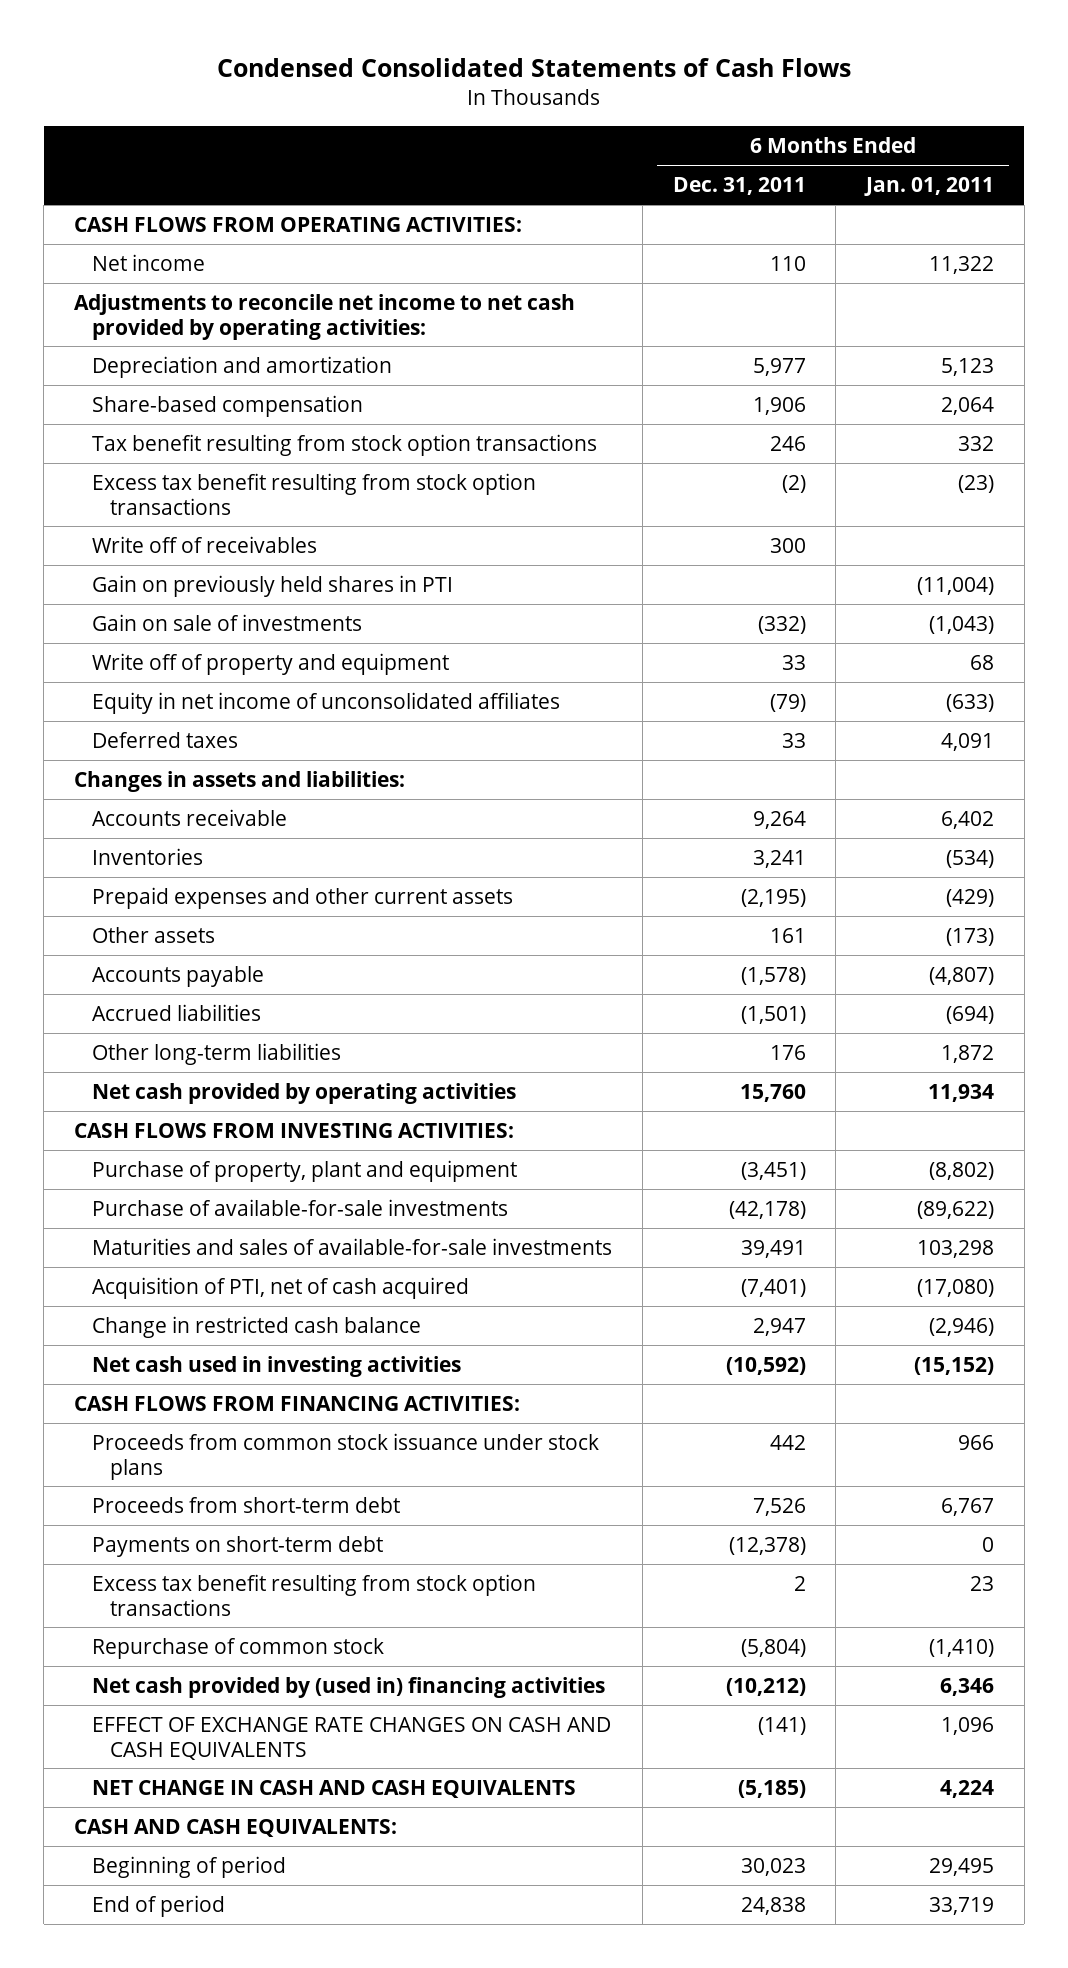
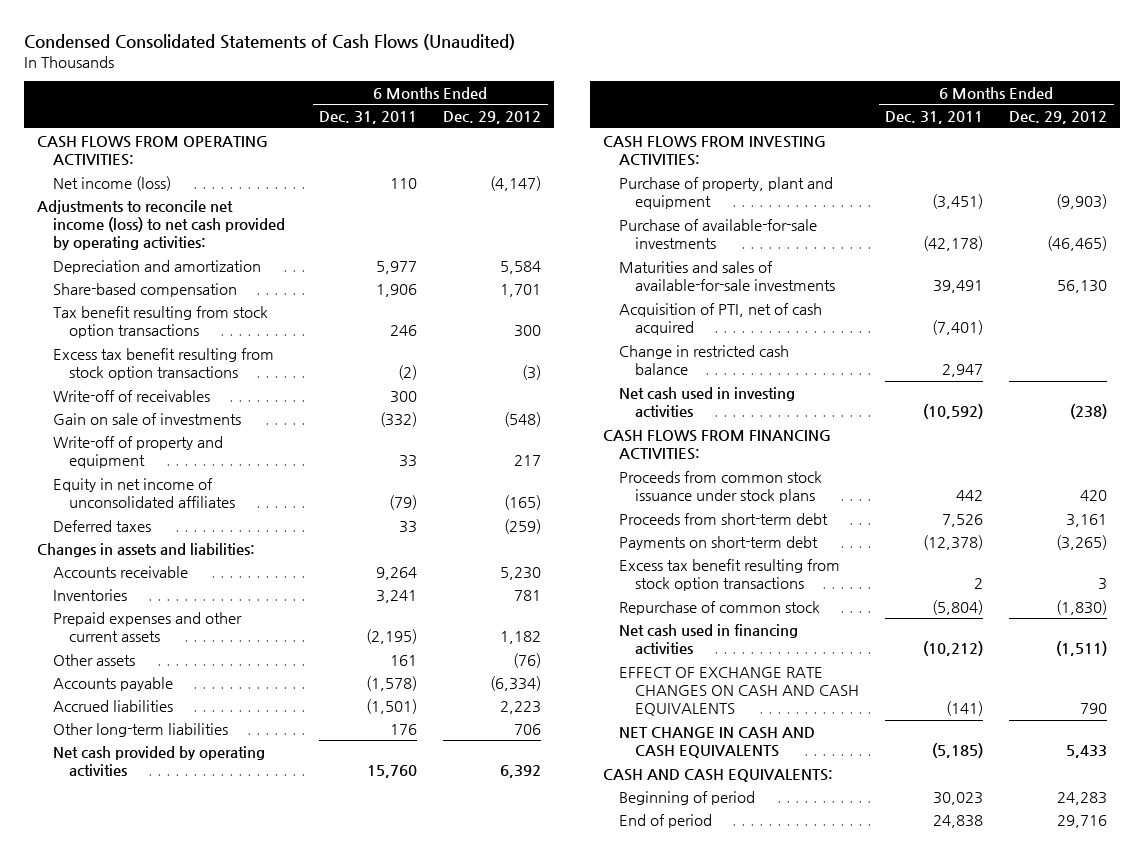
[217,57,852,77] Condensed Consolidated Statements of Cash Flows -> [24,33,516,50] Condensed Consolidated Statements of Cash Flows (Unaudited)
[864,177,995,197] Jan. 01, 2011 -> none
none -> [443,111,542,125] Dec. 29, 2012
[91,253,205,271] Net income -> [53,175,172,191] Net income (loss)
[74,293,576,340] Adjustments to reconcile net income to net cash provided by operating activities: -> [37,199,286,251] Adjustments to reconcile net income (loss) to net cash provided by operating activities:
[91,574,453,597] Gain on previously held shares in PTI -> none
[91,535,317,553] Write off of receivables -> [53,389,211,402] Write-off of receivables
[91,652,449,675] Write off of property and equipment -> [53,435,224,469] Write-off of property and equipment
[91,1676,605,1698] Net cash provided by (used in) financing activities -> [619,623,799,655] Net cash used in financing activities

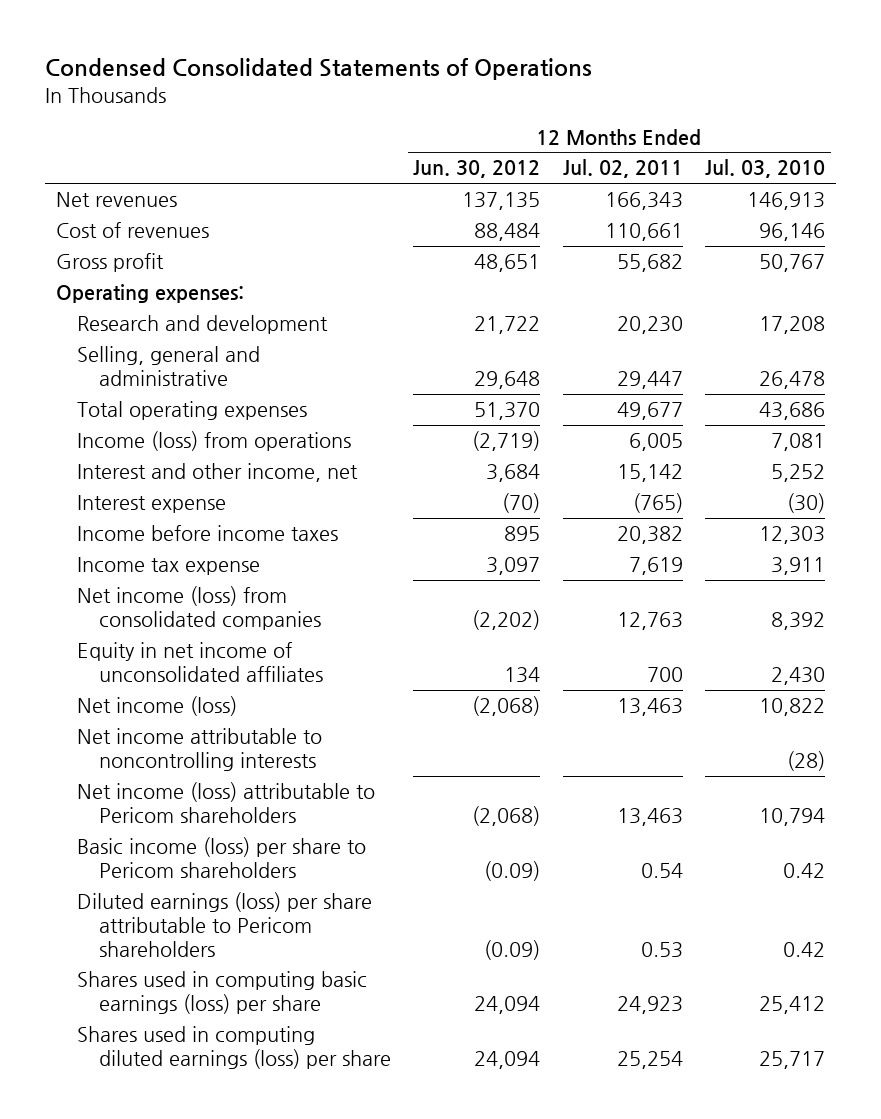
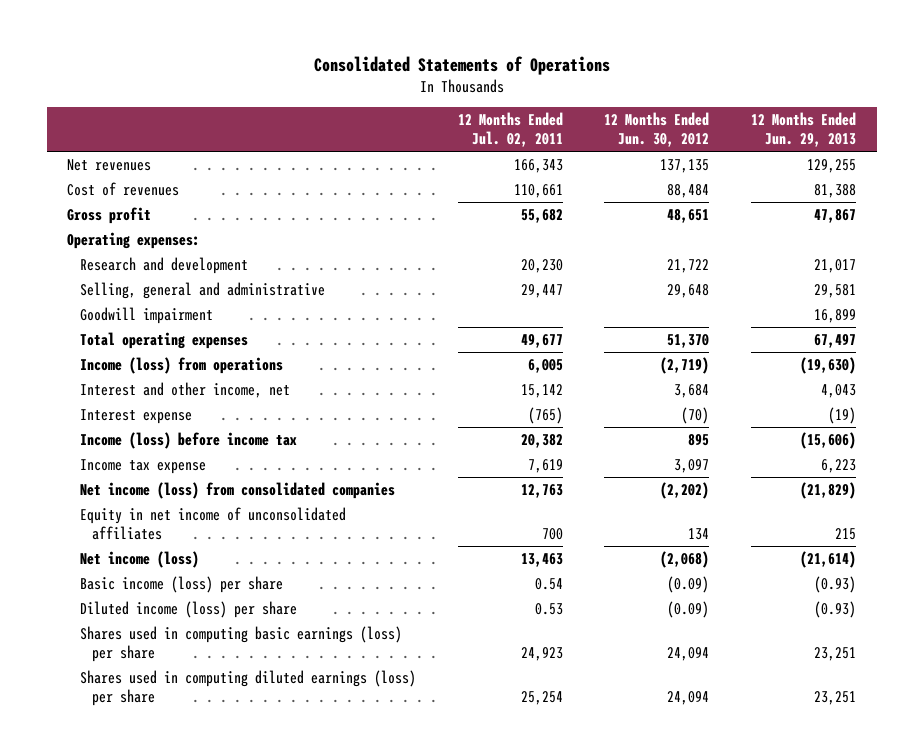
[44,58,592,81] Condensed Consolidated Statements of Operations -> [313,55,610,75] Consolidated Statements of Operations
[704,159,825,179] Jul. 03, 2010 -> none
none -> [750,112,856,148] 12 Months Ended Jun. 29, 2013
none -> [79,307,213,325] Goodwill impairment
[77,525,339,542] Income before income taxes -> [79,432,297,450] Income (loss) before income tax
[77,728,323,772] Net income attributable to noncontrolling interests -> none
[77,782,376,824] Net income (loss) attributable to Pericom shareholders -> none
[77,837,367,879] Basic income (loss) per share to Pericom shareholders -> [79,576,283,594] Basic income (loss) per share
[77,892,373,957] Diluted earnings (loss) per share attributable to Pericom shareholders -> [79,601,297,619] Diluted income (loss) per share

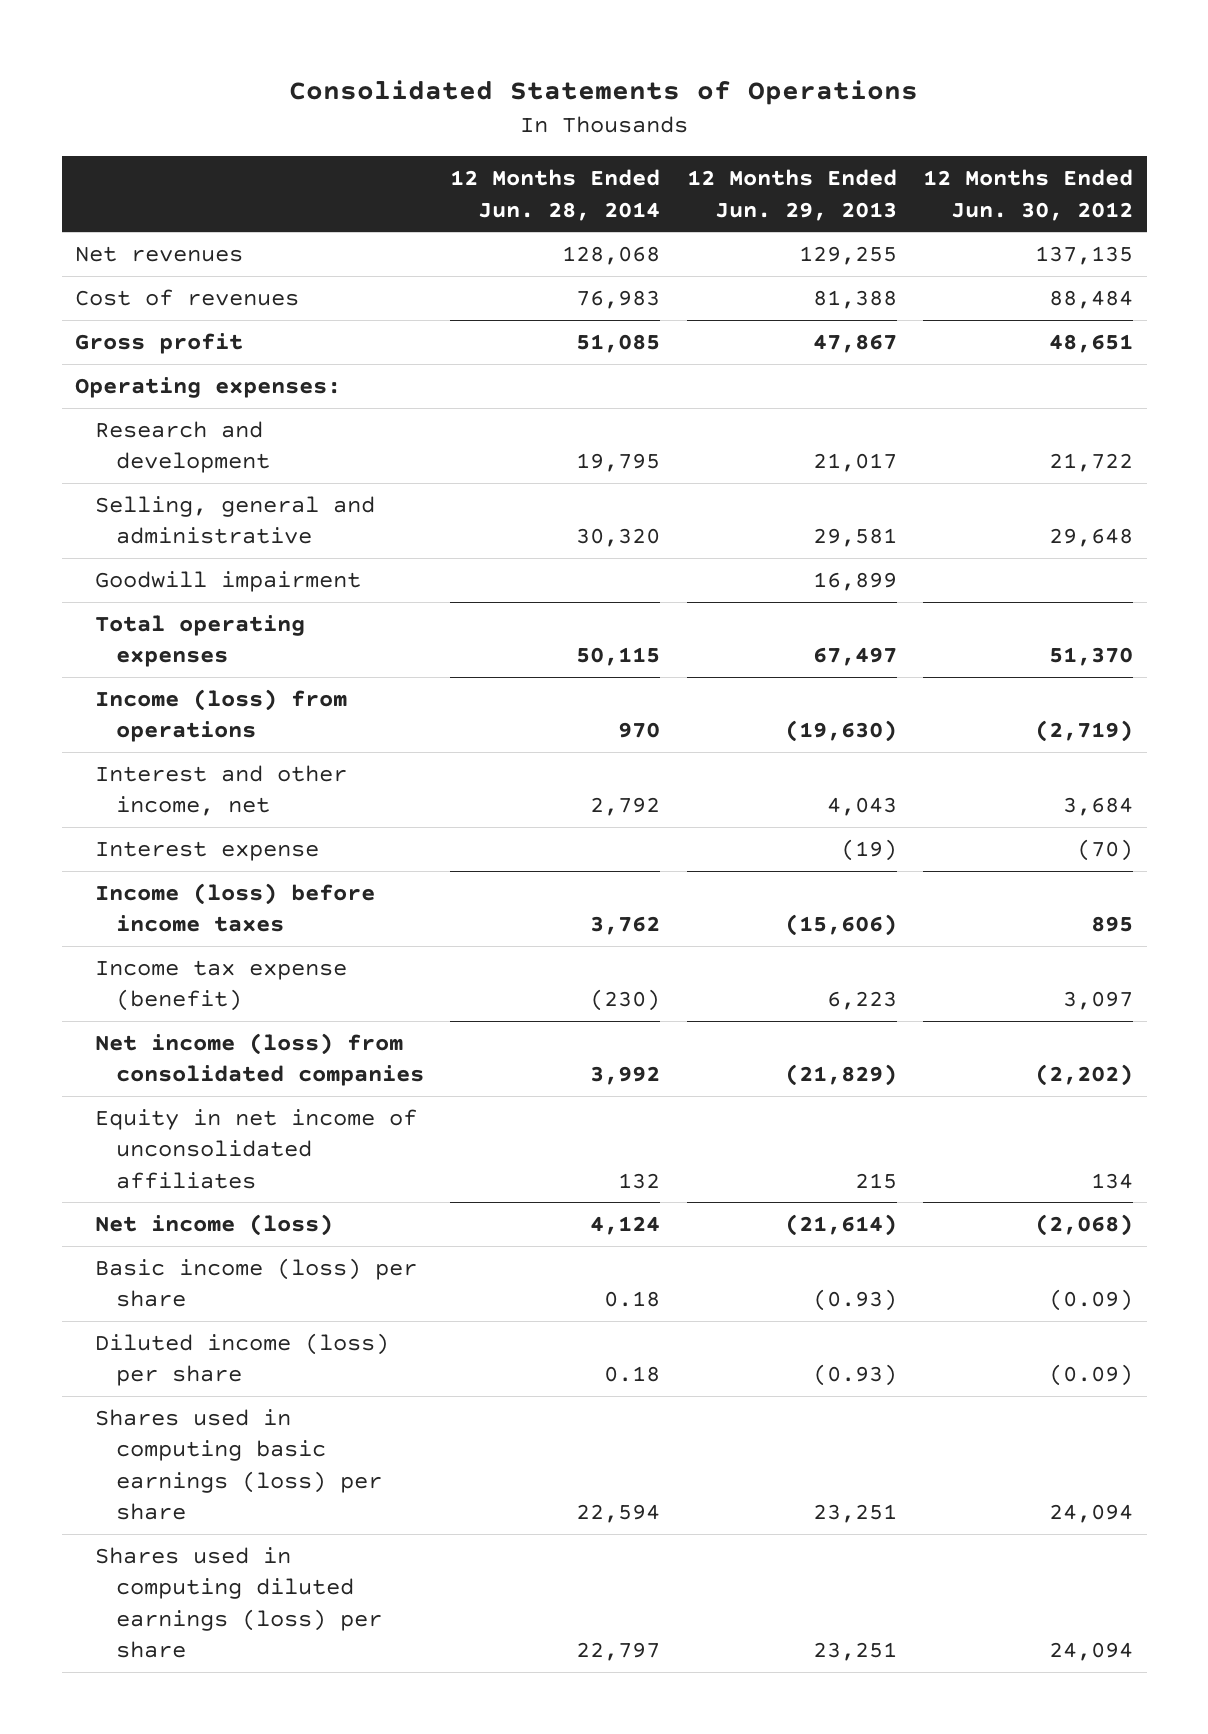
[457,112,563,148] 12 Months Ended Jul. 02, 2011 -> none
none -> [450,169,661,221] 12 Months Ended Jun. 28, 2014
[79,432,297,450] Income (loss) before income tax -> [95,883,376,933] Income (loss) before income taxes
[79,459,206,475] Income tax expense -> [95,960,348,1012] Income tax expense (benefit)

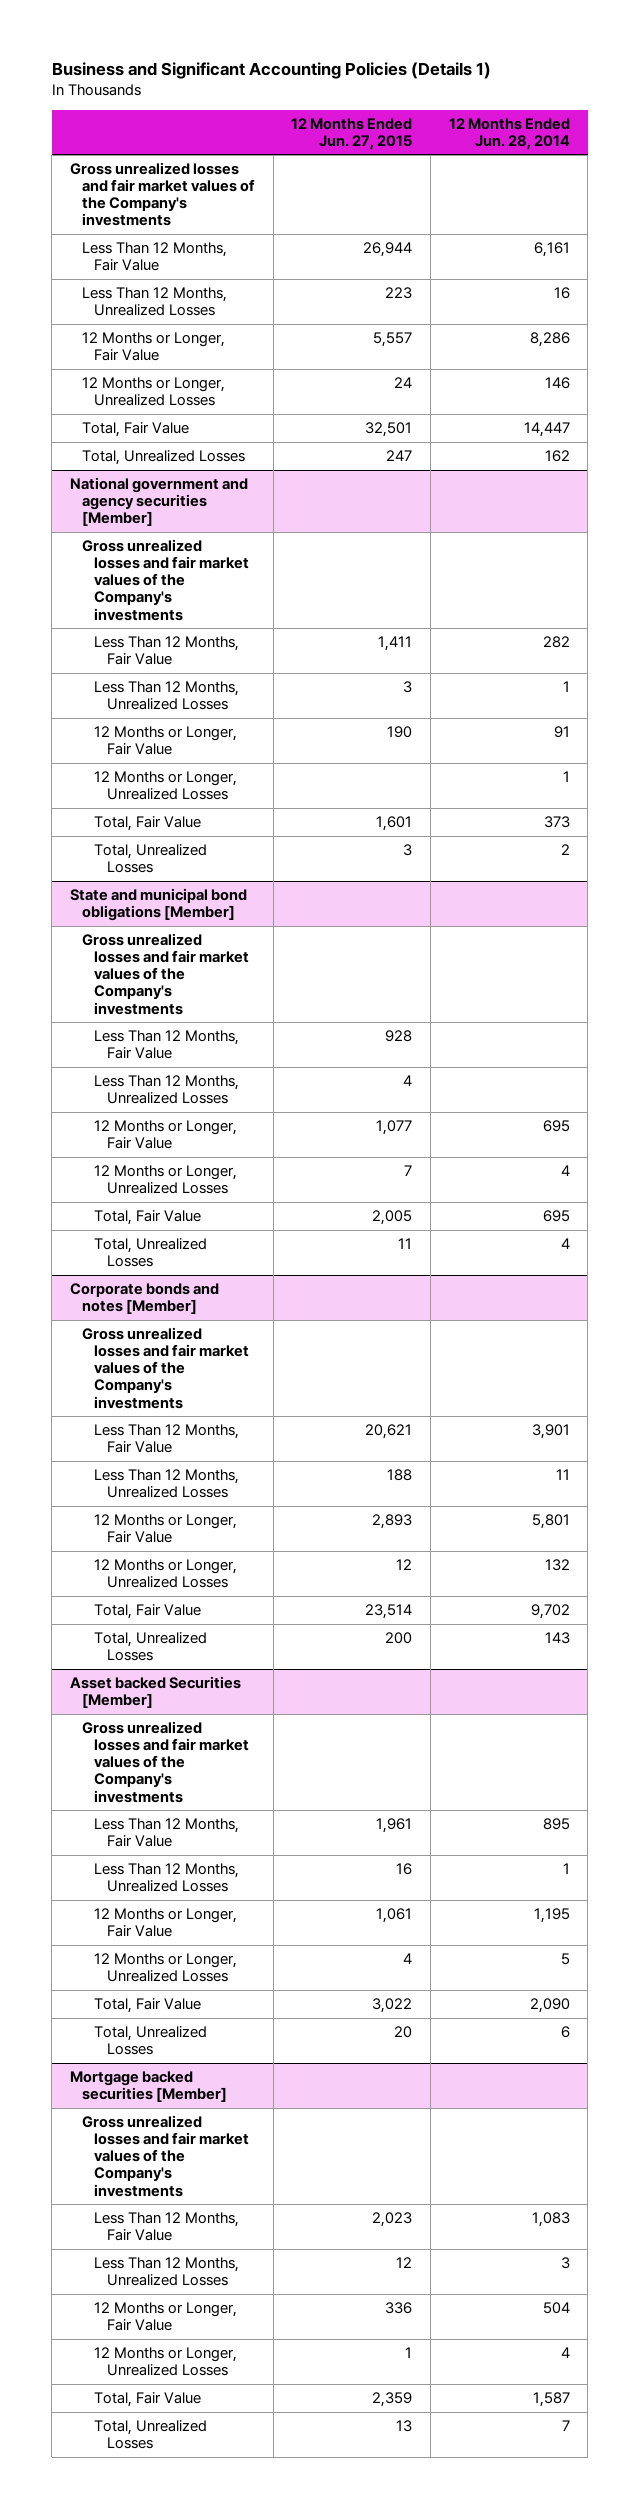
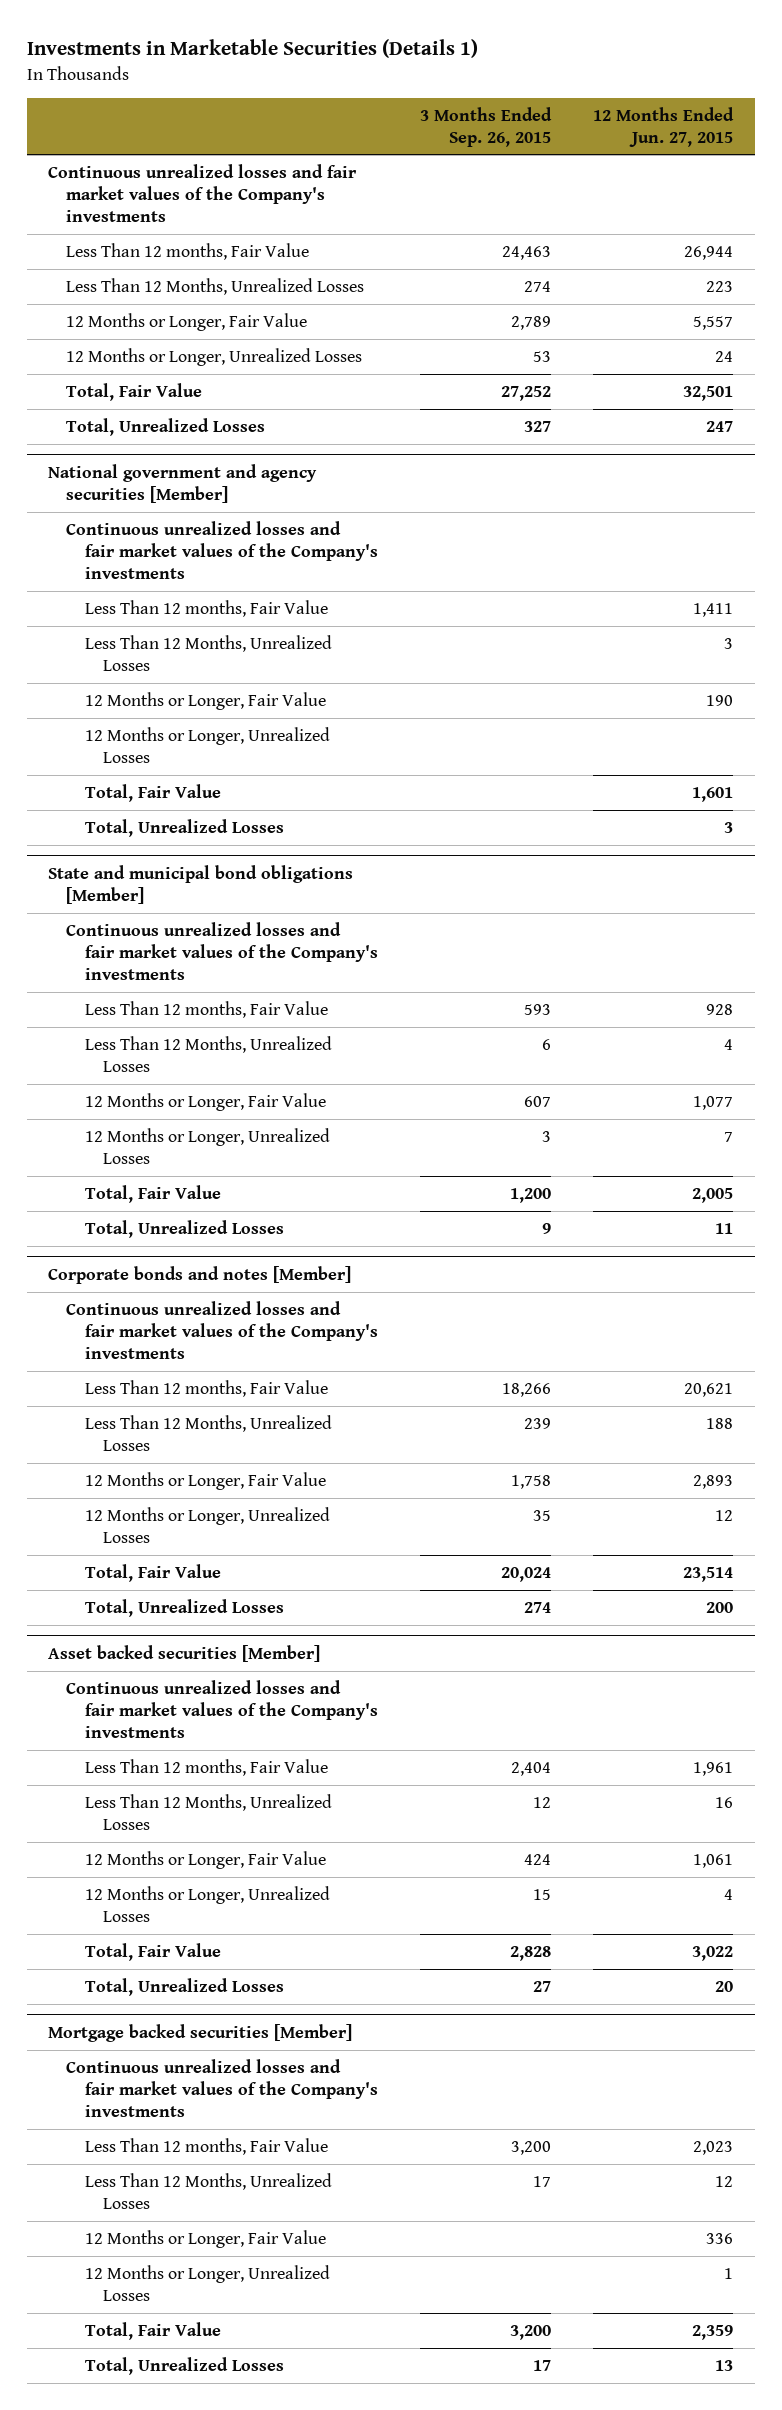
[51,61,491,79] Business and Significant Accounting Policies (Details 1) -> [27,39,479,59] Investments in Marketable Securities (Details 1)
[448,117,570,150] 12 Months Ended Jun. 28, 2014 -> none
none -> [419,106,552,147] 3 Months Ended Sep. 26, 2015
[69,162,256,227] Gross unrealized losses and fair market values of the Company's investments -> [48,164,358,223] Continuous unrealized losses and fair market values of the Company's investments
[82,242,228,272] Less Than 12 Months, Fair Value -> [66,243,310,261] Less Than 12 months, Fair Value
[82,539,250,621] Gross unrealized losses and fair market values of the Company's investments -> [66,521,378,580] Continuous unrealized losses and fair market values of the Company's investments
[94,636,240,666] Less Than 12 Months, Fair Value -> [84,600,328,618] Less Than 12 months, Fair Value
[82,933,250,1015] Gross unrealized losses and fair market values of the Company's investments -> [66,922,378,981] Continuous unrealized losses and fair market values of the Company's investments
[94,1030,240,1060] Less Than 12 Months, Fair Value -> [84,1001,328,1019] Less Than 12 months, Fair Value
[82,1327,250,1409] Gross unrealized losses and fair market values of the Company's investments -> [66,1301,378,1360] Continuous unrealized losses and fair market values of the Company's investments
[94,1424,240,1454] Less Than 12 Months, Fair Value -> [84,1380,328,1398] Less Than 12 months, Fair Value
[69,1676,241,1709] Asset backed Securities [Member] -> [48,1645,321,1663] Asset backed securities [Member]
[82,1721,250,1803] Gross unrealized losses and fair market values of the Company's investments -> [66,1680,378,1739] Continuous unrealized losses and fair market values of the Company's investments
[94,1818,240,1848] Less Than 12 Months, Fair Value -> [84,1759,328,1777] Less Than 12 months, Fair Value
[82,2115,250,2197] Gross unrealized losses and fair market values of the Company's investments -> [66,2059,378,2118] Continuous unrealized losses and fair market values of the Company's investments
[94,2212,240,2242] Less Than 12 Months, Fair Value -> [84,2138,328,2156] Less Than 12 months, Fair Value

